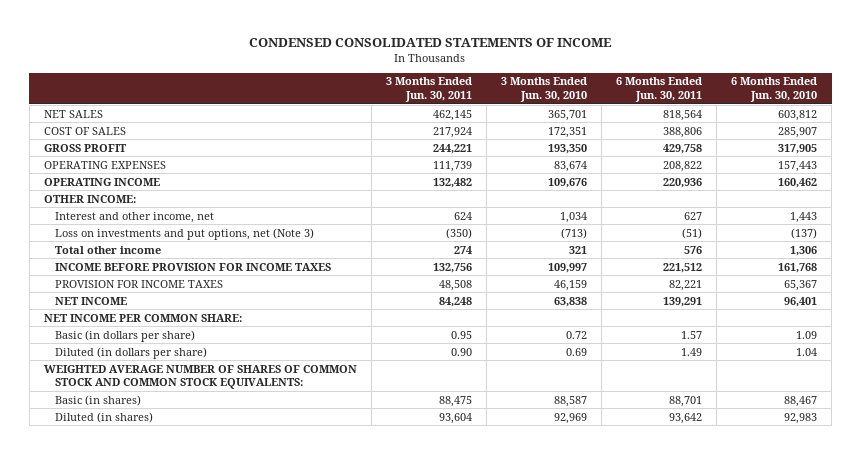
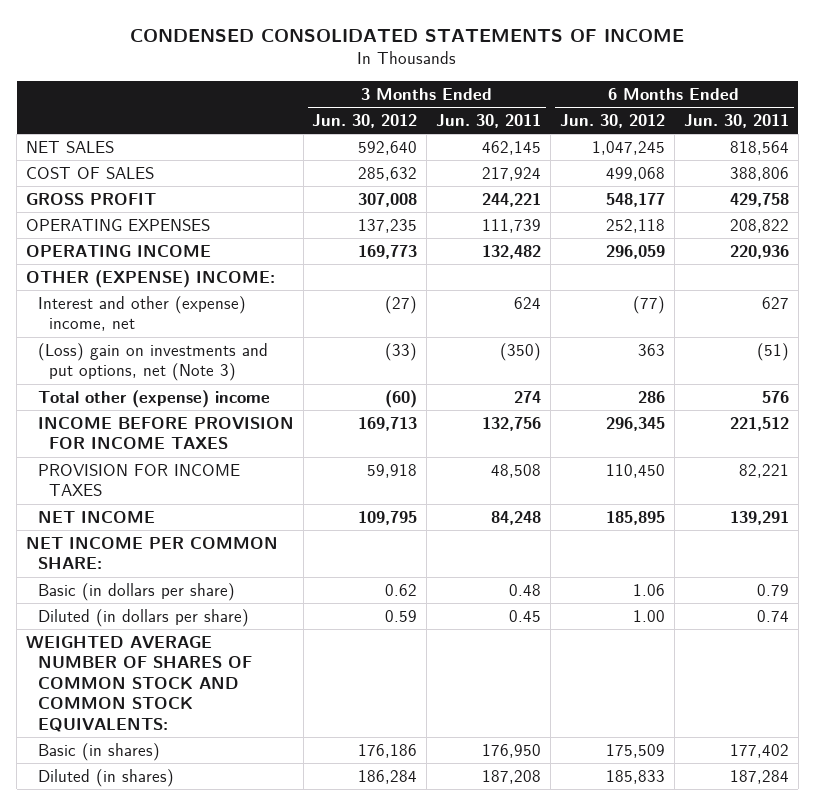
[500,77,587,103] 3 Months Ended Jun. 30, 2010 -> none
[731,77,818,103] 6 Months Ended Jun. 30, 2010 -> none
none -> [312,113,418,128] Jun. 30, 2012
none -> [560,113,666,128] Jun. 30, 2012
[43,194,136,203] OTHER INCOME: -> [25,269,275,288] OTHER (EXPENSE) INCOME:
[55,211,215,223] Interest and other income, net -> [37,295,246,332] Interest and other (expense) income, net
[55,227,315,240] Loss on investments and put options, net (Note 3) -> [37,342,268,382] (Loss) gain on investments and put options, net (Note 3)
[55,245,162,254] Total other income -> [37,389,270,408] Total other (expense) income
[450,330,472,339] 0.95 -> [509,583,542,596] 0.48
[680,330,702,339] 1.57 -> [756,583,789,596] 0.79
[450,347,472,356] 0.90 -> [509,609,542,622] 0.45
[680,347,702,356] 1.49 -> [756,609,789,622] 0.74
[438,395,472,407] 88,475 -> [482,743,542,758] 176,950
[668,395,702,407] 88,701 -> [729,743,789,758] 177,402
[438,412,472,424] 93,604 -> [482,769,542,784] 187,208
[668,412,702,424] 93,642 -> [729,769,789,784] 187,284

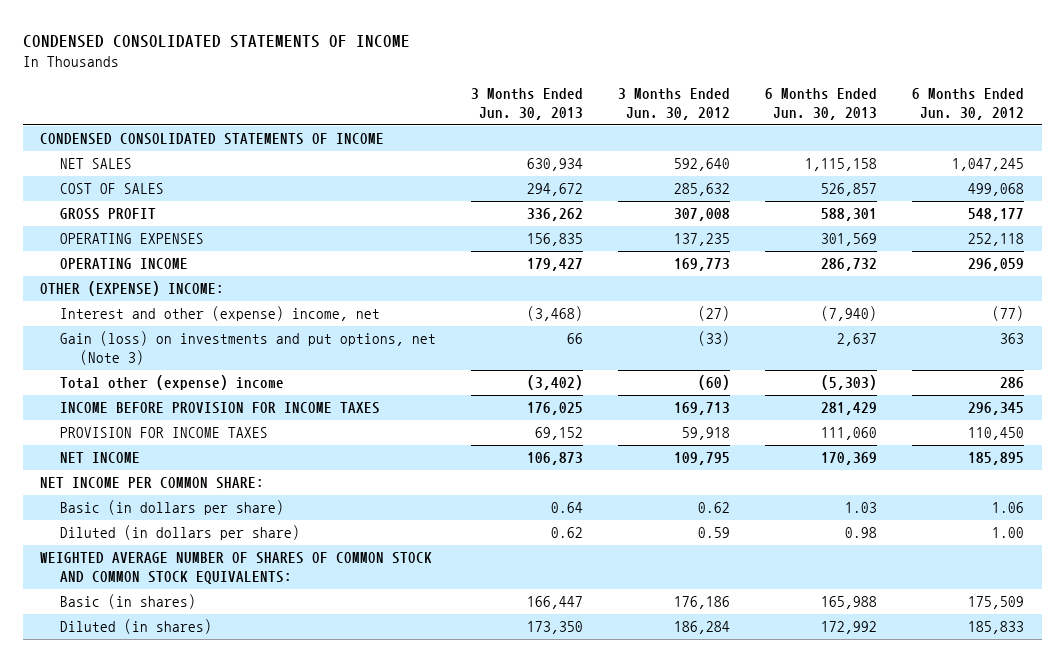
[436,113,542,128] Jun. 30, 2011 -> none
[683,113,789,128] Jun. 30, 2011 -> none
none -> [471,88,584,121] 3 Months Ended Jun. 30, 2013
none -> [765,88,878,121] 6 Months Ended Jun. 30, 2013
none -> [40,133,385,146] CONDENSED CONSOLIDATED STATEMENTS OF INCOME
[37,342,268,382] (Loss) gain on investments and put options, net (Note 3) -> [60,331,437,366] Gain (loss) on investments and put options, net (Note 3)

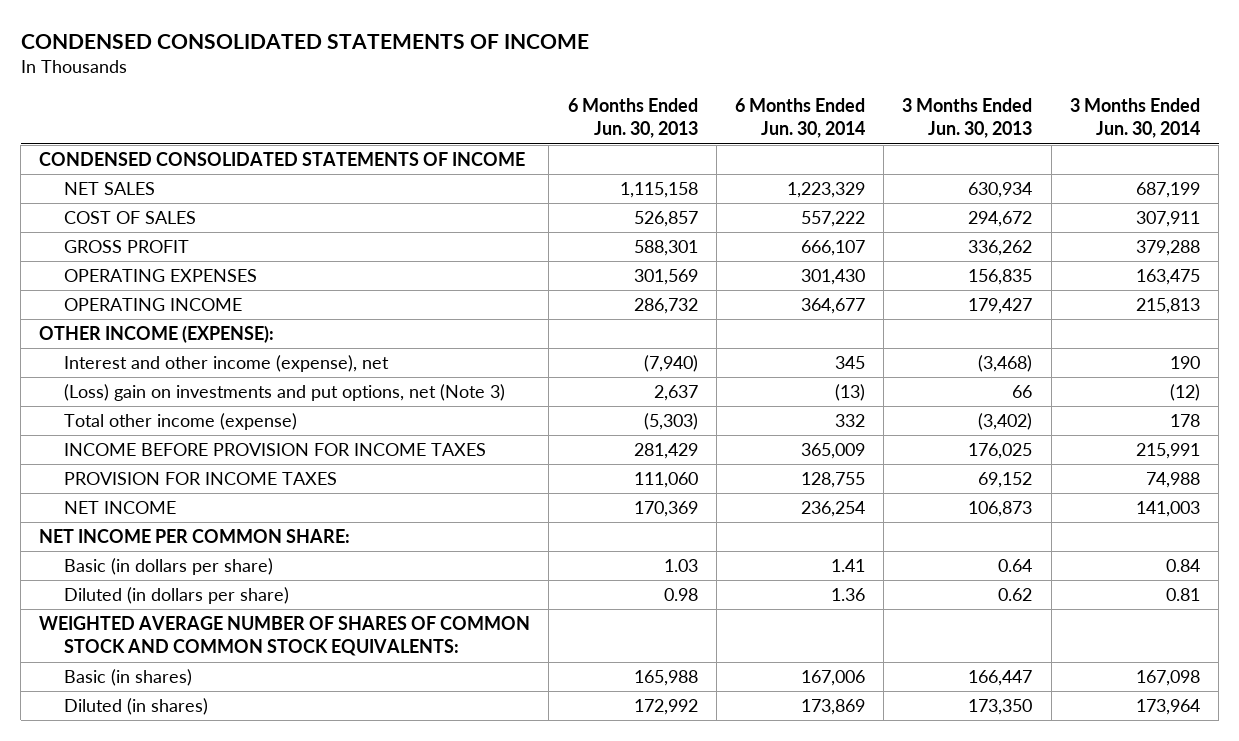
[618,88,731,121] 3 Months Ended Jun. 30, 2012 -> none
[912,88,1025,121] 6 Months Ended Jun. 30, 2012 -> none
none -> [735,98,866,139] 6 Months Ended Jun. 30, 2014
none -> [1069,98,1200,139] 3 Months Ended Jun. 30, 2014
[40,281,225,297] OTHER (EXPENSE) INCOME: -> [39,325,275,344] OTHER INCOME (EXPENSE):
[60,306,381,322] Interest and other (expense) income, net -> [64,355,390,373] Interest and other income (expense), net
[60,331,437,366] Gain (loss) on investments and put options, net (Note 3) -> [64,384,506,402] (Loss) gain on investments and put options, net (Note 3)
[60,375,285,391] Total other (expense) income -> [64,413,298,431] Total other income (expense)

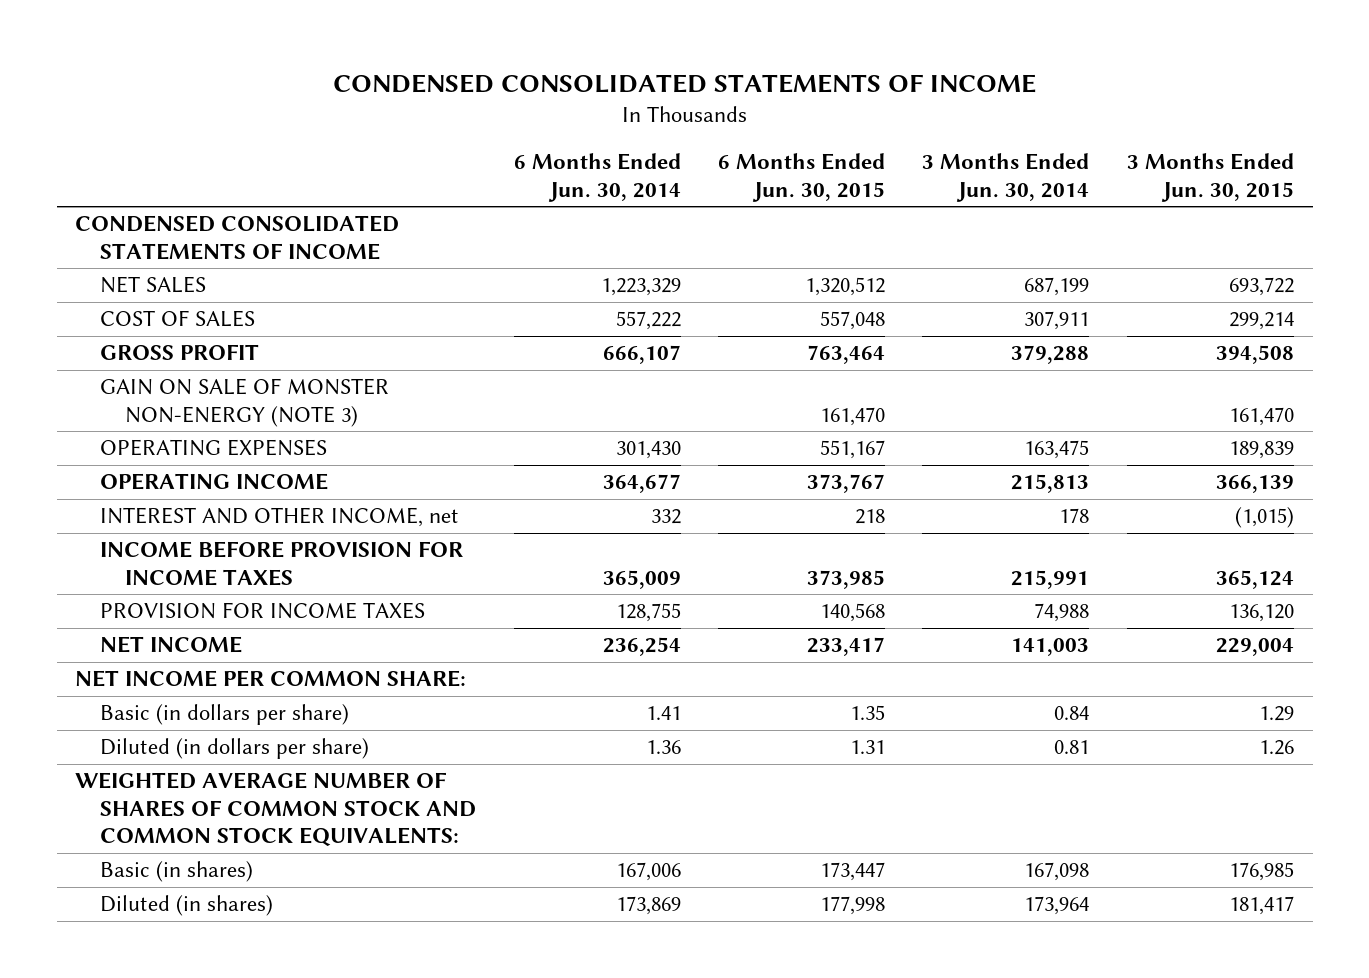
[567,98,698,139] 6 Months Ended Jun. 30, 2013 -> none
[902,98,1033,139] 3 Months Ended Jun. 30, 2013 -> none
none -> [718,153,886,202] 6 Months Ended Jun. 30, 2015
none -> [1126,153,1294,202] 3 Months Ended Jun. 30, 2015
none -> [100,378,390,427] GAIN ON SALE OF MONSTER NON-ENERGY (NOTE 3)
[39,325,275,344] OTHER INCOME (EXPENSE): -> none
[64,384,506,402] (Loss) gain on investments and put options, net (Note 3) -> none
[64,413,298,431] Total other income (expense) -> none
[64,355,390,373] Interest and other income (expense), net -> [100,507,460,528] INTEREST AND OTHER INCOME, net
[835,356,866,370] 345 -> [650,509,681,525] 332
[1169,356,1200,370] 190 -> [1059,508,1090,524] 178

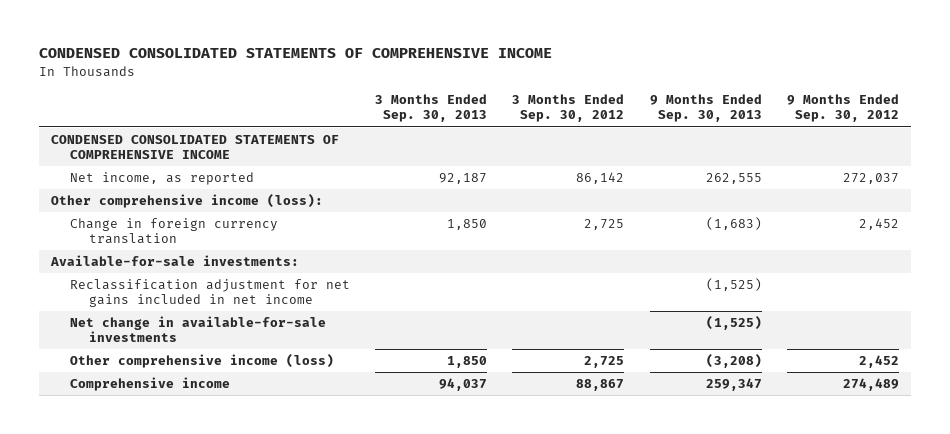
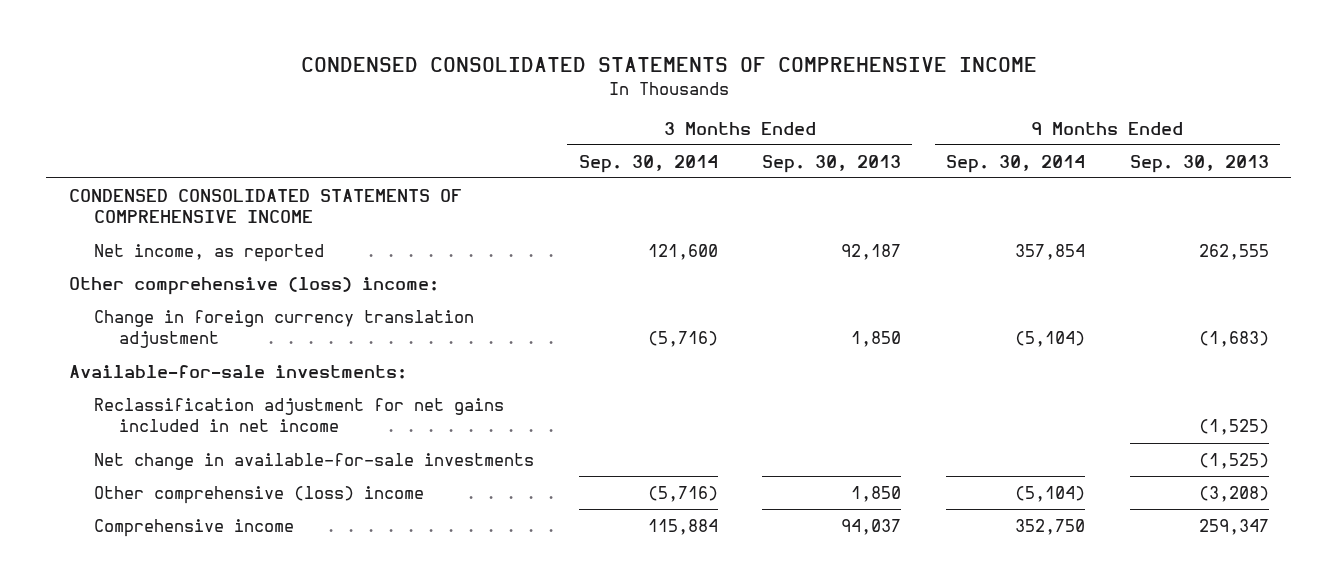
[512,94,625,123] 3 Months Ended Sep. 30, 2012 -> none
[786,94,899,123] 9 Months Ended Sep. 30, 2012 -> none
none -> [578,154,718,173] Sep. 30, 2014
none -> [945,154,1085,173] Sep. 30, 2014
[51,194,324,209] Other comprehensive income (loss): -> [68,276,439,295] Other comprehensive (loss) income:
[70,218,279,245] Change in foreign currency translation -> [93,309,474,349] Change in foreign currency translation adjustment
[70,354,335,369] Other comprehensive income (loss) -> [93,485,424,504] Other comprehensive (loss) income

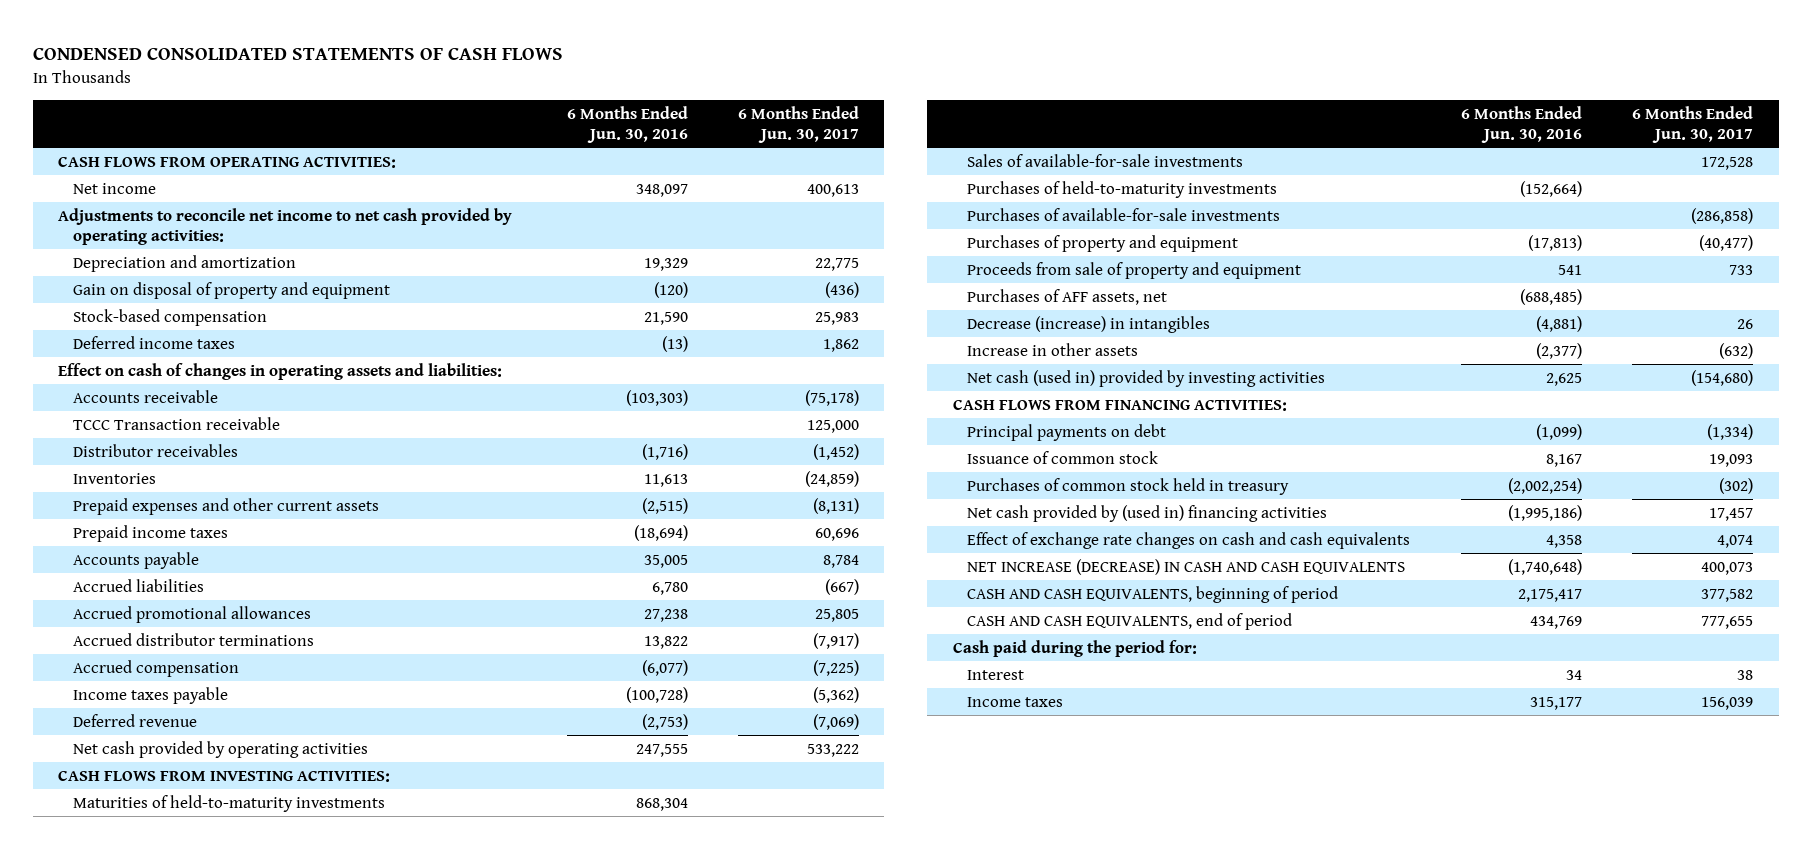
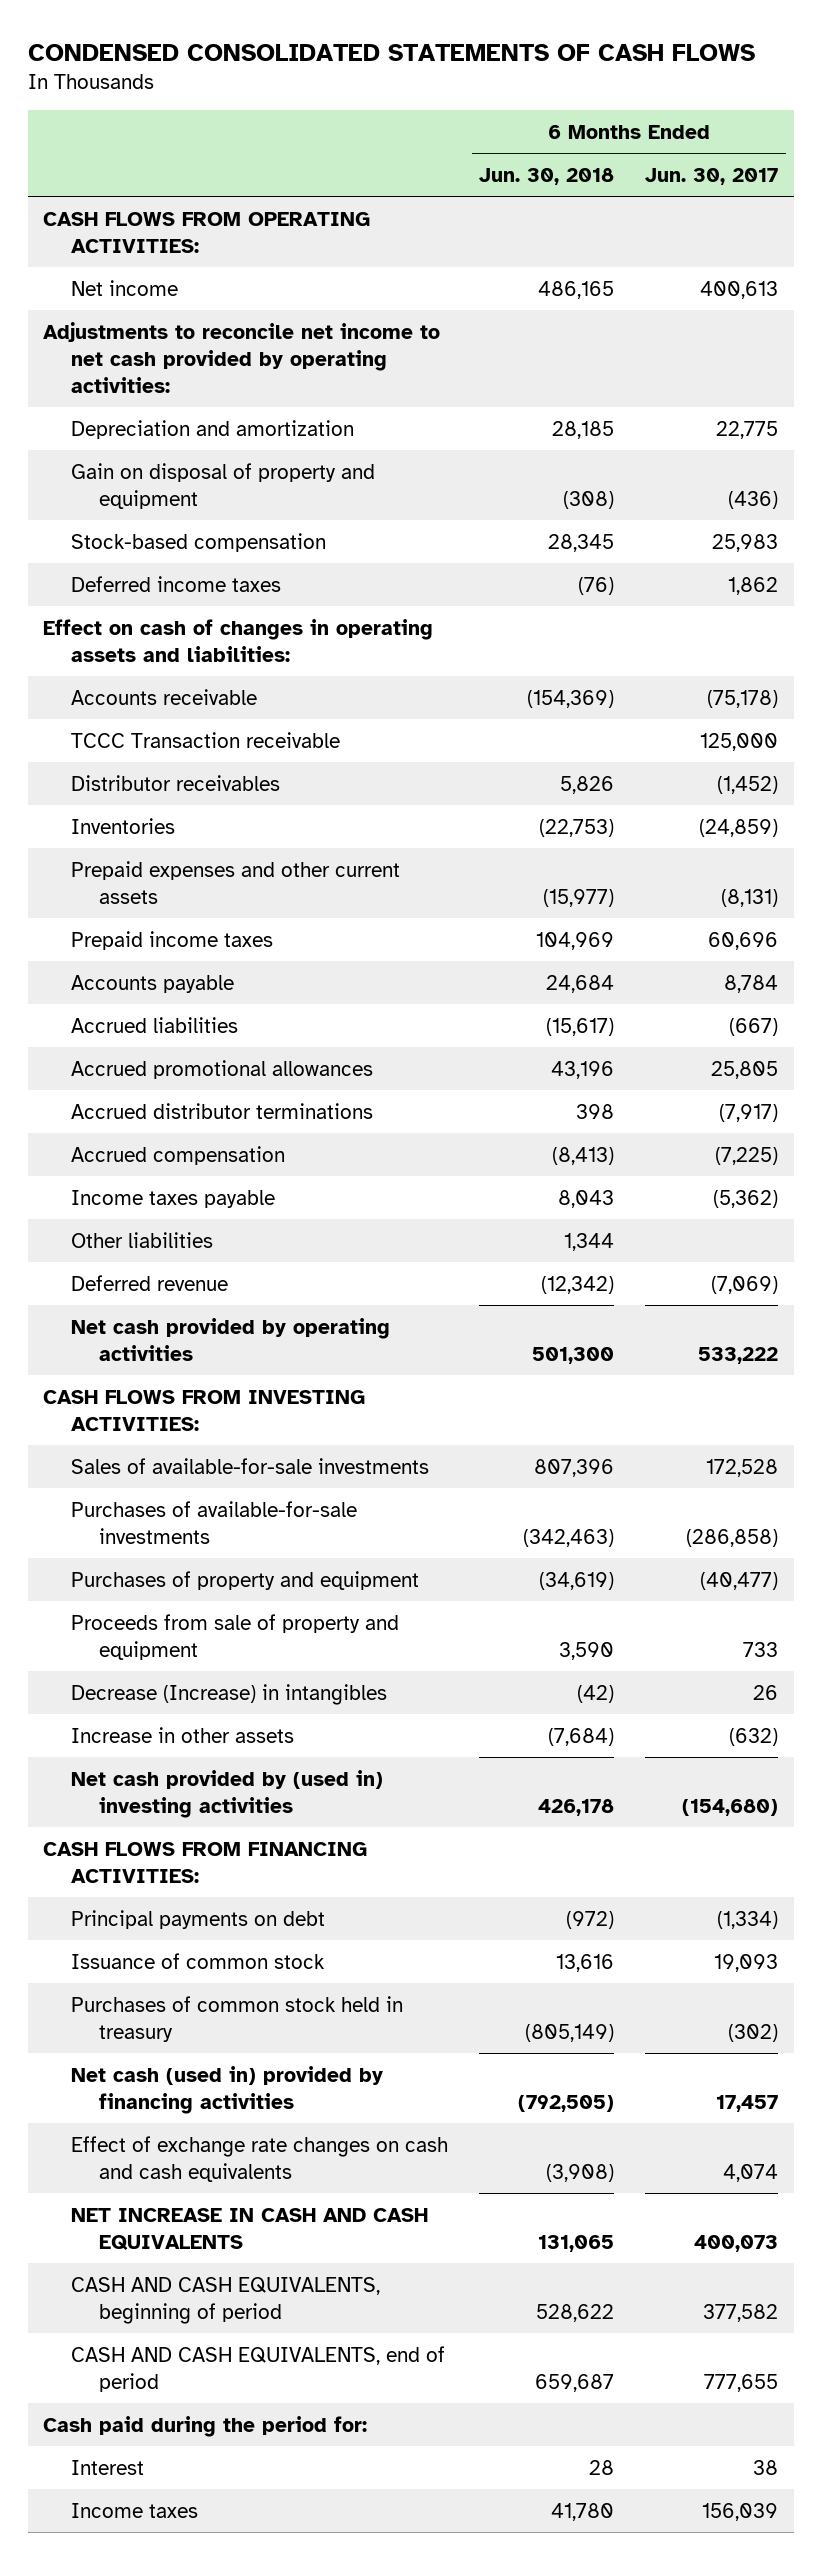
[566,105,688,144] 6 Months Ended Jun. 30, 2016 -> none
none -> [479,167,615,185] Jun. 30, 2018
none -> [71,1231,214,1248] Other liabilities
[72,794,385,812] Maturities of held-to-maturity investments -> none
[967,180,1278,198] Purchases of held-to-maturity investments -> none
[967,288,1168,305] Purchases of AFF assets, net -> none
[967,315,1211,333] Decrease (increase) in intangibles -> [71,1683,388,1705] Decrease (Increase) in intangibles
[967,369,1326,387] Net cash (used in) provided by investing activities -> [71,1769,384,1818] Net cash provided by (used in) investing activities
[967,504,1328,522] Net cash provided by (used in) financing activities -> [71,2065,384,2114] Net cash (used in) provided by financing activities
[967,558,1406,575] NET INCREASE (DECREASE) IN CASH AND CASH EQUIVALENTS -> [71,2207,429,2250] NET INCREASE IN CASH AND CASH EQUIVALENTS

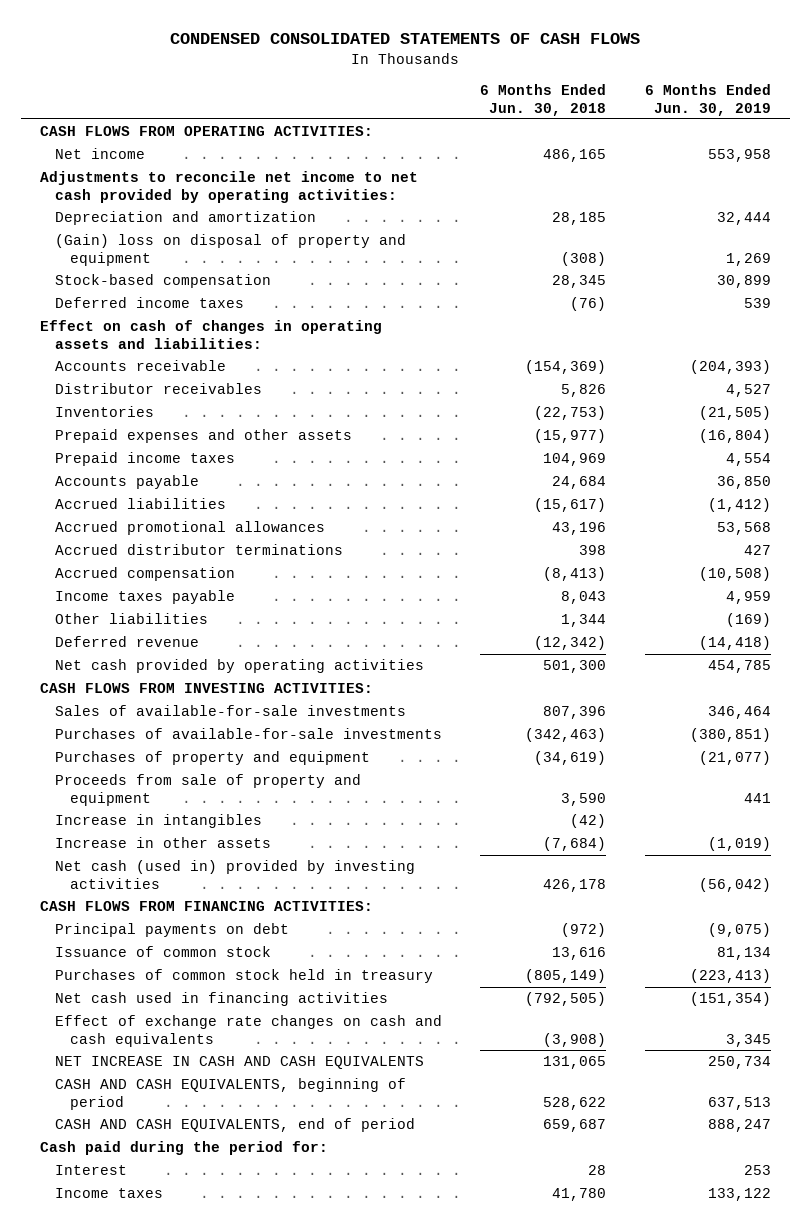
[645,167,779,185] Jun. 30, 2017 -> none
none -> [644,83,771,116] 6 Months Ended Jun. 30, 2019
[71,462,376,509] Gain on disposal of property and equipment -> [54,234,406,267] (Gain) loss on disposal of property and equipment
[71,731,341,748] TCCC Transaction receivable -> none
[71,860,401,904] Prepaid expenses and other current assets -> [54,429,352,444] Prepaid expenses and other assets
[71,1683,388,1705] Decrease (Increase) in intangibles -> [54,814,262,829] Increase in intangibles
[71,1769,384,1818] Net cash provided by (used in) investing activities -> [54,860,415,890] Net cash (used in) provided by investing activities
[71,2065,384,2114] Net cash (used in) provided by financing activities -> [54,992,388,1007] Net cash used in financing activities

